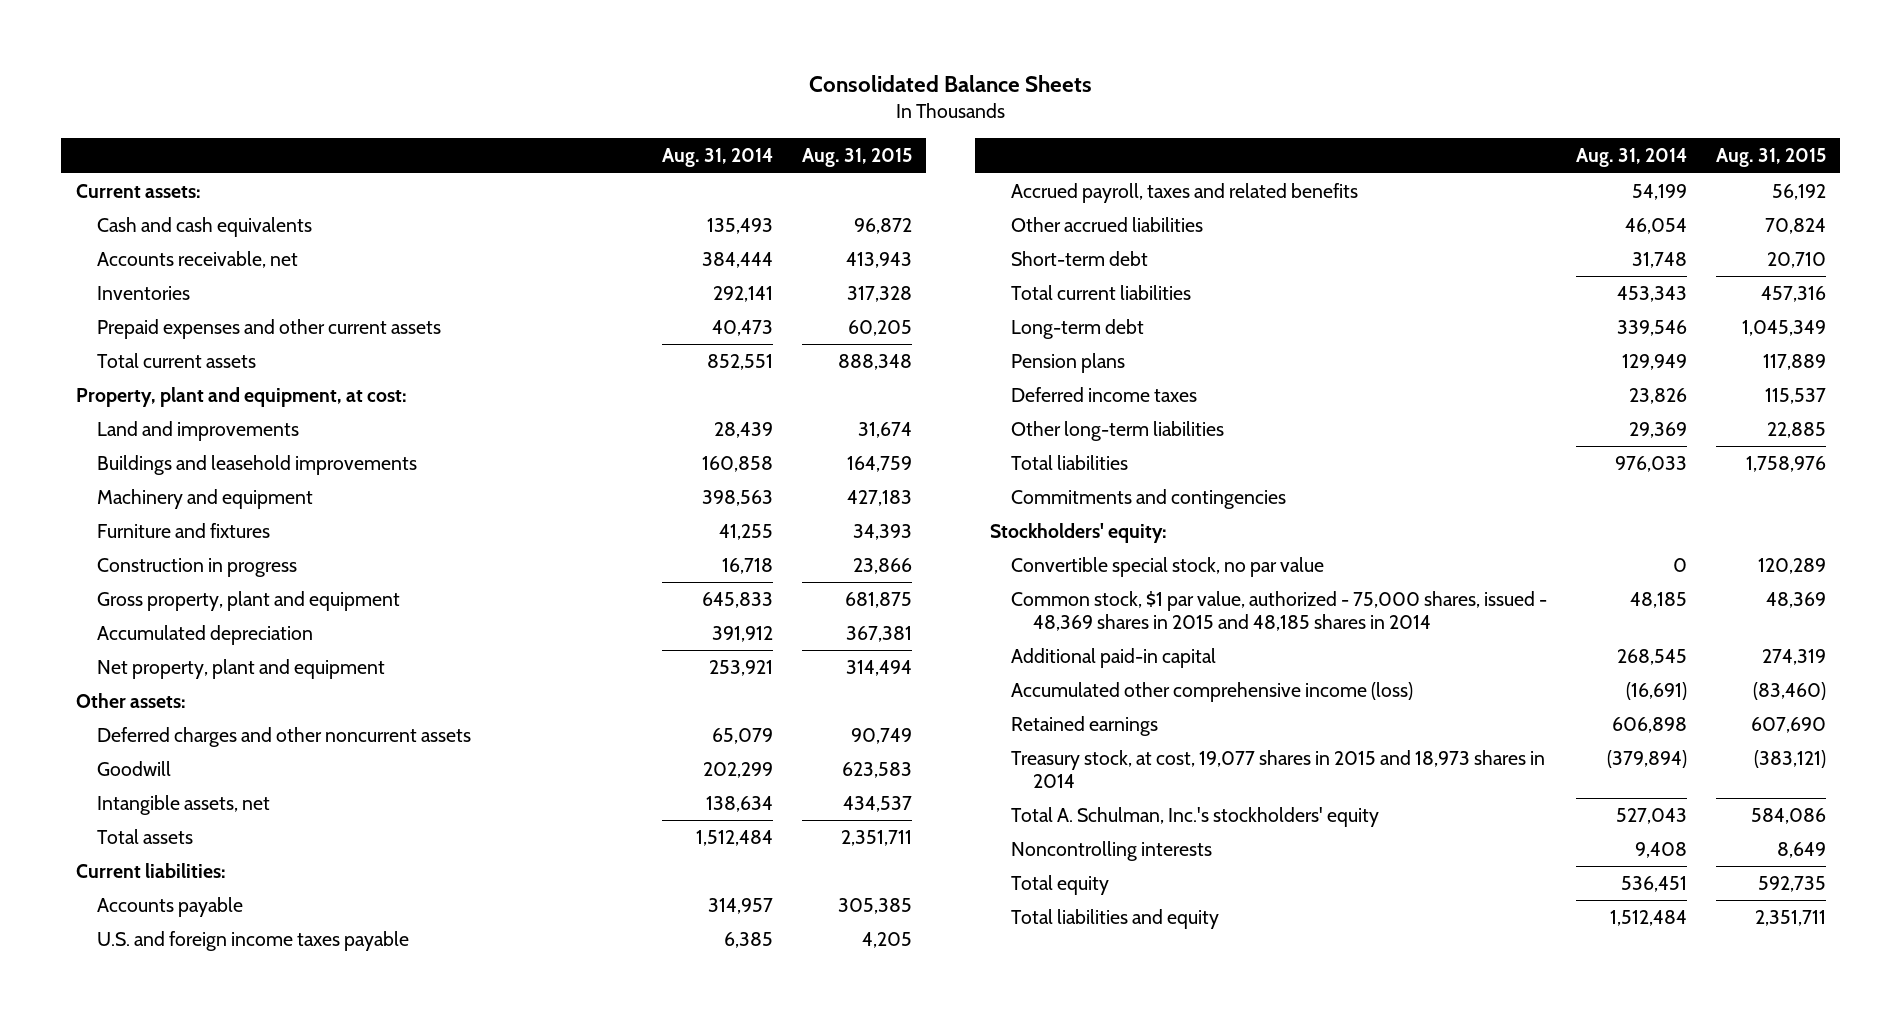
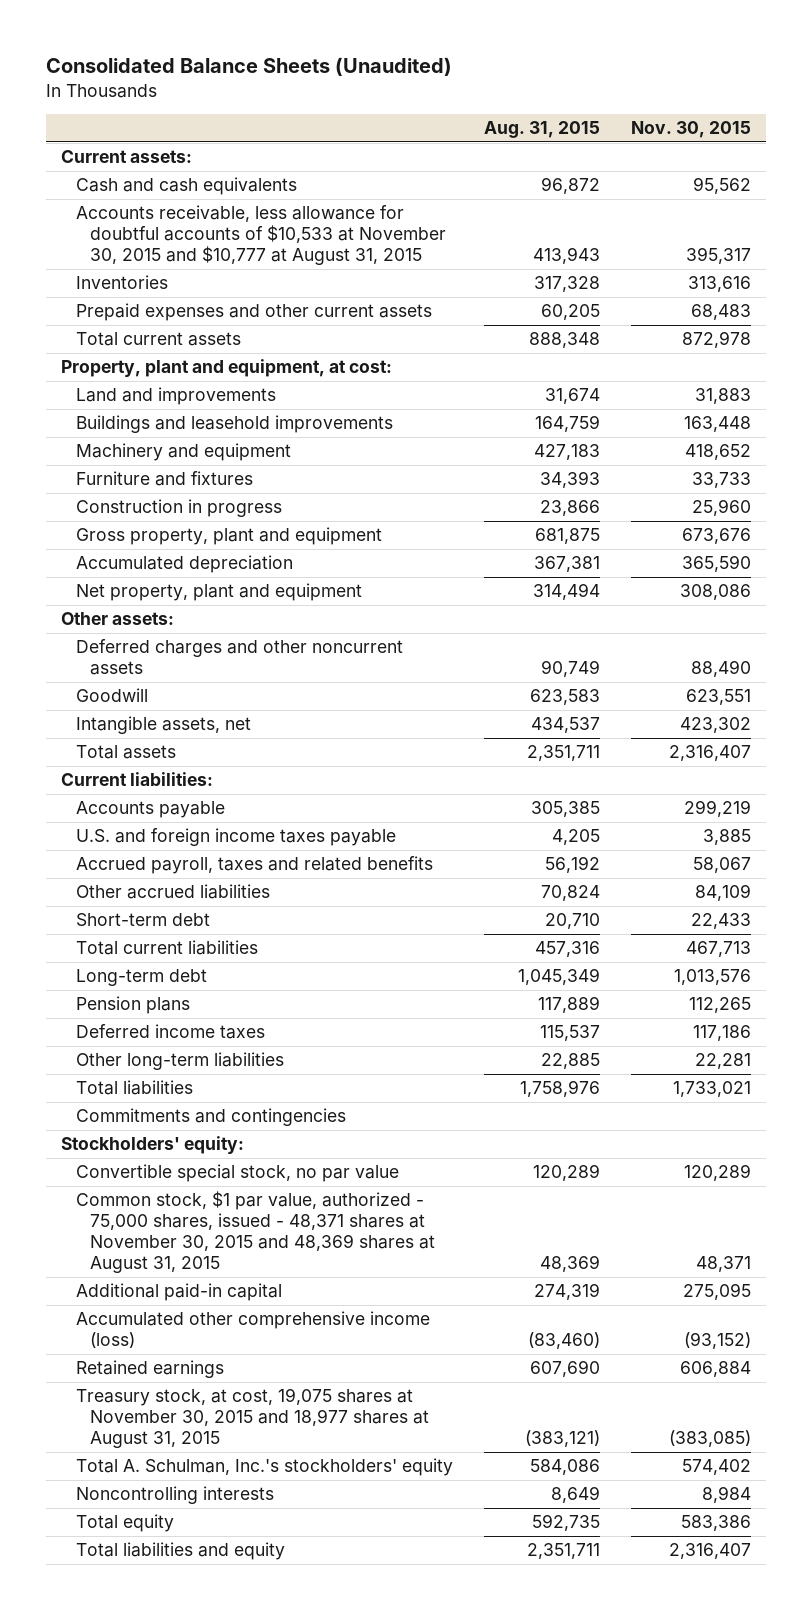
[808,74,1092,92] Consolidated Balance Sheets -> [45,57,452,77] Consolidated Balance Sheets (Unaudited)
[662,148,774,168] Aug. 31, 2014 -> none
none -> [630,121,751,139] Nov. 30, 2015
[97,251,299,269] Accounts receivable, net -> [75,205,447,266] Accounts receivable, less allowance for doubtful accounts of $10,533 at November 30, 2015 and $10,777 at August 31, 2015
[1011,591,1548,632] Common stock, $1 par value, authorized - 75,000 shares, issued - 48,369 shares in 2015 and 48,185 shares in 2014 -> [75,1191,436,1274] Common stock, $1 par value, authorized - 75,000 shares, issued - 48,371 shares at November 30, 2015 and 48,369 shares at August 31, 2015
[1011,750,1546,789] Treasury stock, at cost, 19,077 shares in 2015 and 18,973 shares in 2014 -> [75,1388,430,1449] Treasury stock, at cost, 19,075 shares at November 30, 2015 and 18,977 shares at August 31, 2015

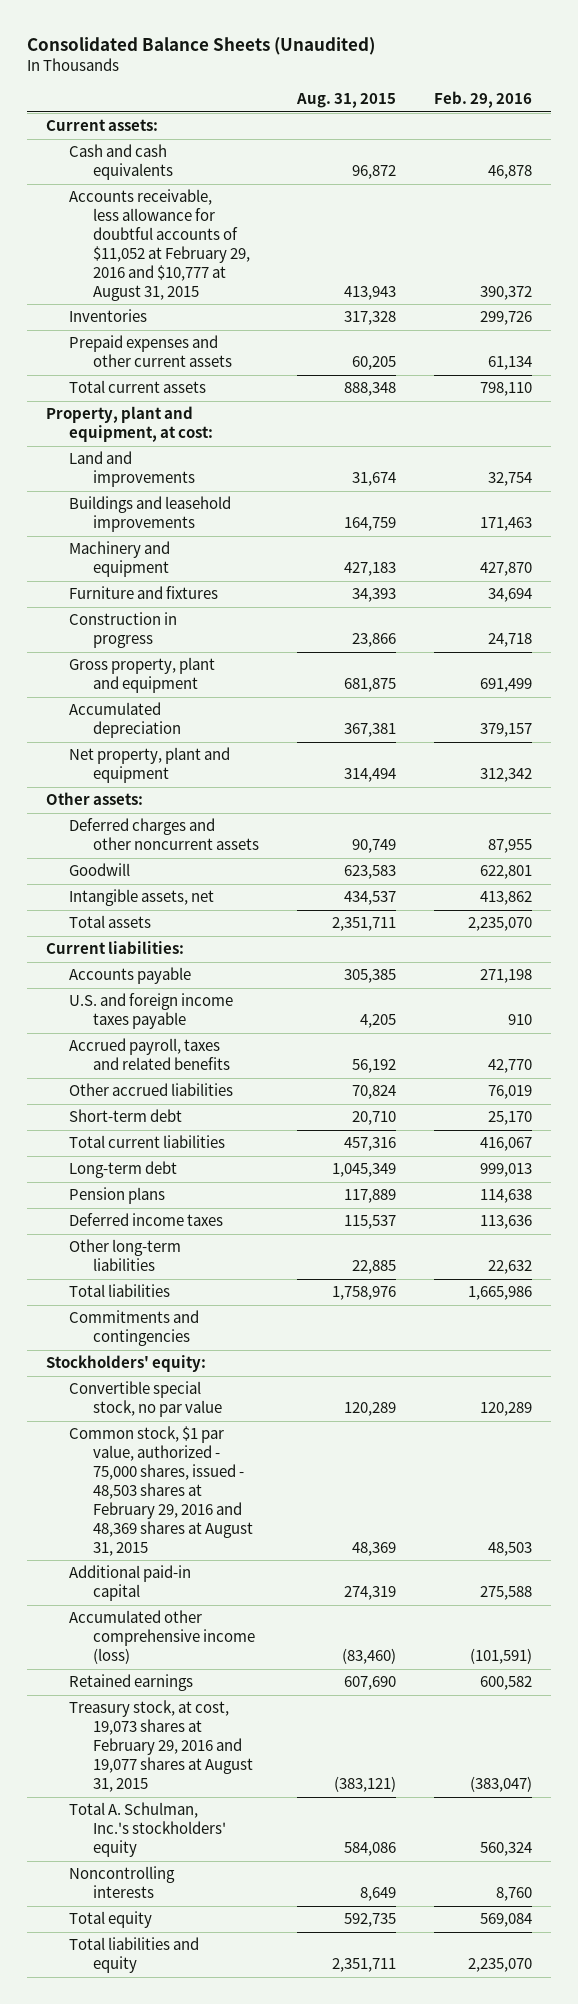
[630,121,751,139] Nov. 30, 2015 -> none
none -> [433,91,532,109] Feb. 29, 2016
[75,205,447,266] Accounts receivable, less allowance for doubtful accounts of $10,533 at November 30, 2015 and $10,777 at August 31, 2015 -> [69,189,250,301] Accounts receivable, less allowance for doubtful accounts of $11,052 at February 29, 2016 and $10,777 at August 31, 2015
[75,1191,436,1274] Common stock, $1 par value, authorized - 75,000 shares, issued - 48,371 shares at November 30, 2015 and 48,369 shares at August 31, 2015 -> [69,1426,253,1556] Common stock, $1 par value, authorized - 75,000 shares, issued - 48,503 shares at February 29, 2016 and 48,369 shares at August 31, 2015
[75,1388,430,1449] Treasury stock, at cost, 19,075 shares at November 30, 2015 and 18,977 shares at August 31, 2015 -> [69,1700,253,1793] Treasury stock, at cost, 19,073 shares at February 29, 2016 and 19,077 shares at August 31, 2015

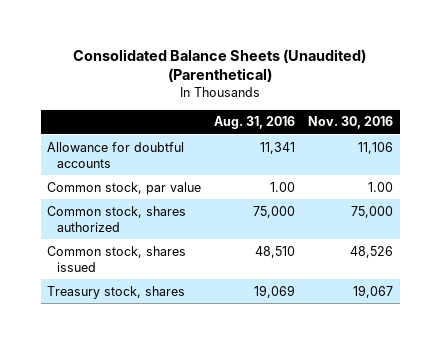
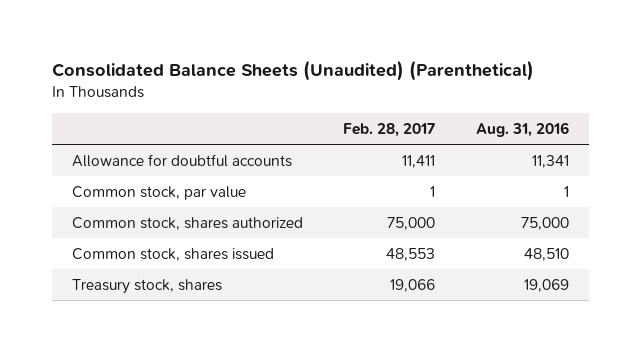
[308,116,394,130] Nov. 30, 2016 -> none
none -> [343,122,436,137] Feb. 28, 2017
[270,181,296,192] 1.00 -> [563,185,569,197] 1

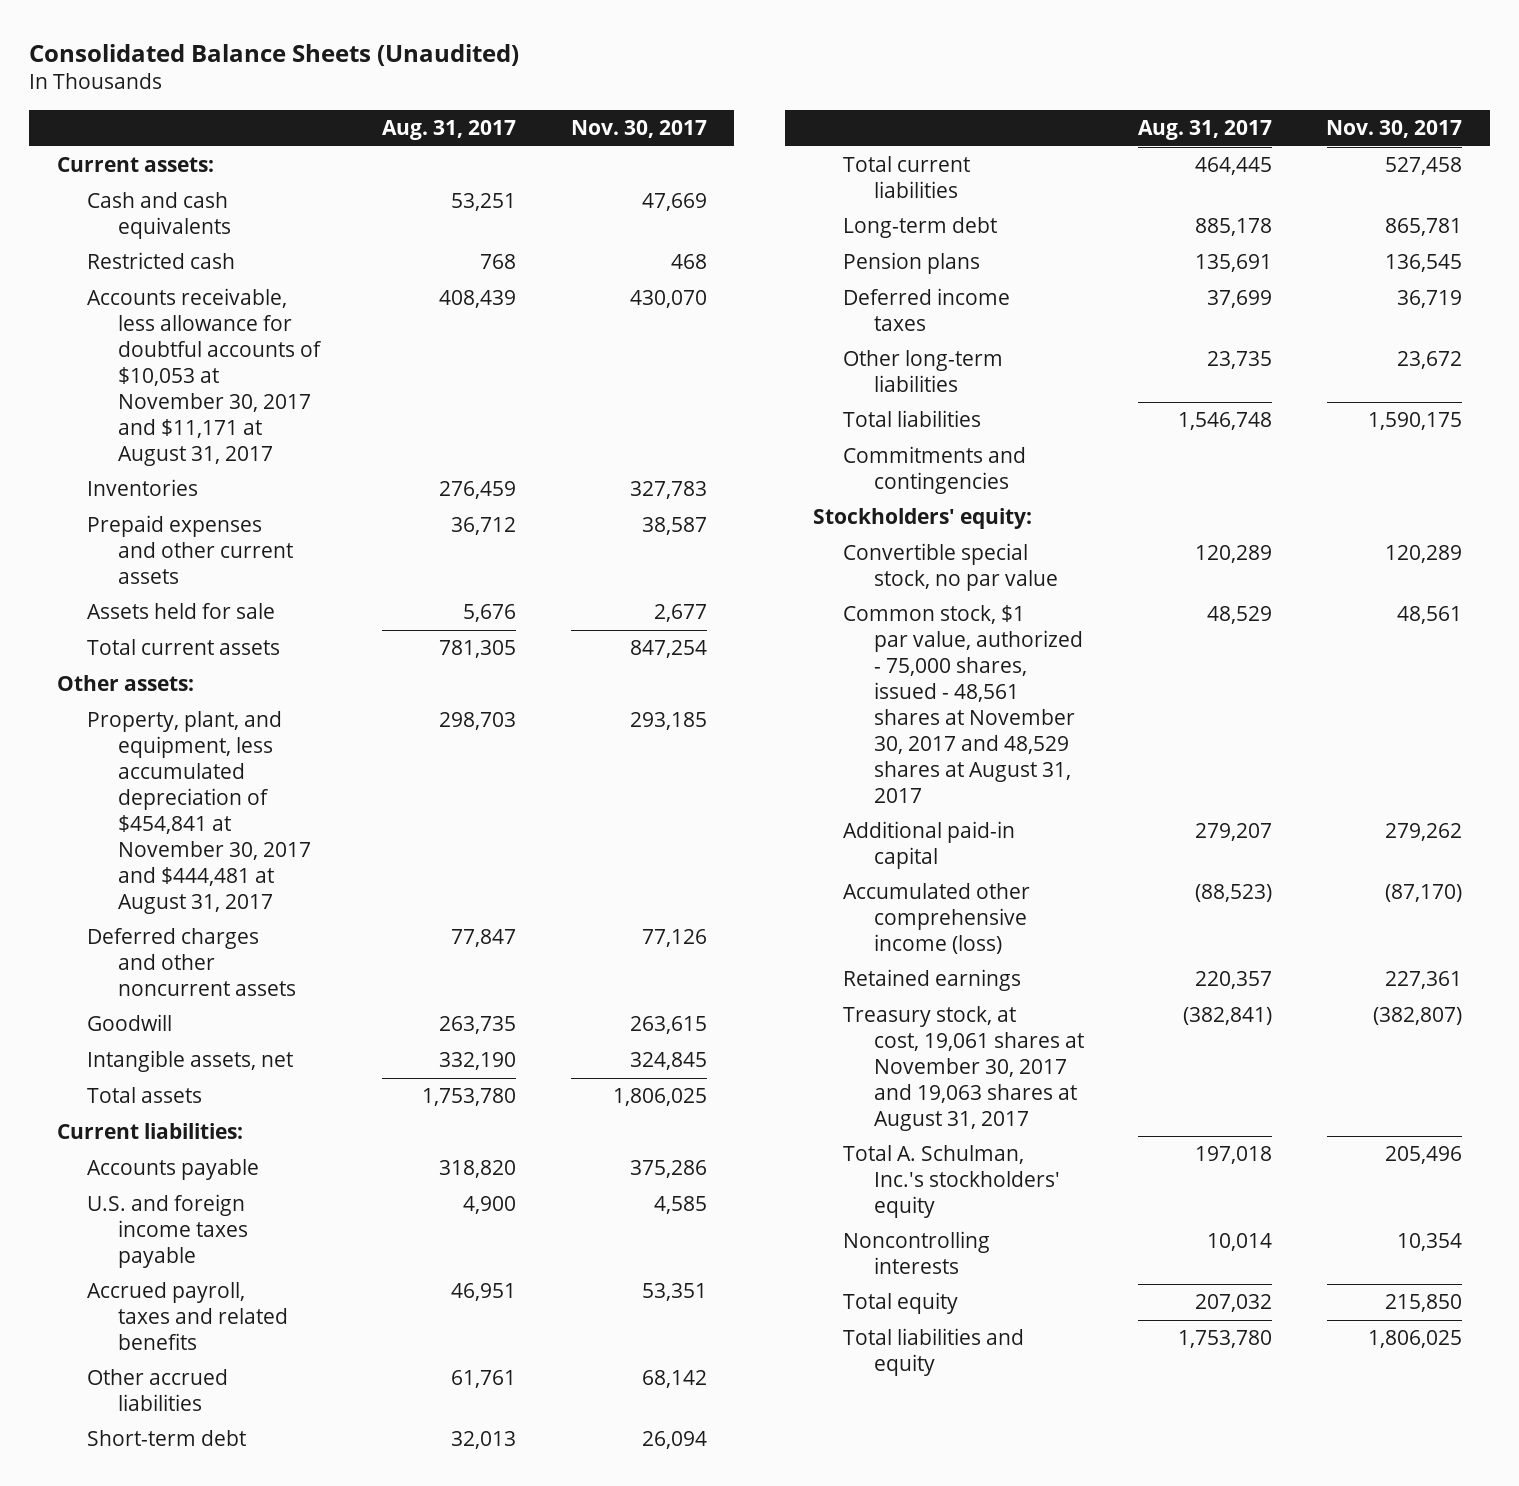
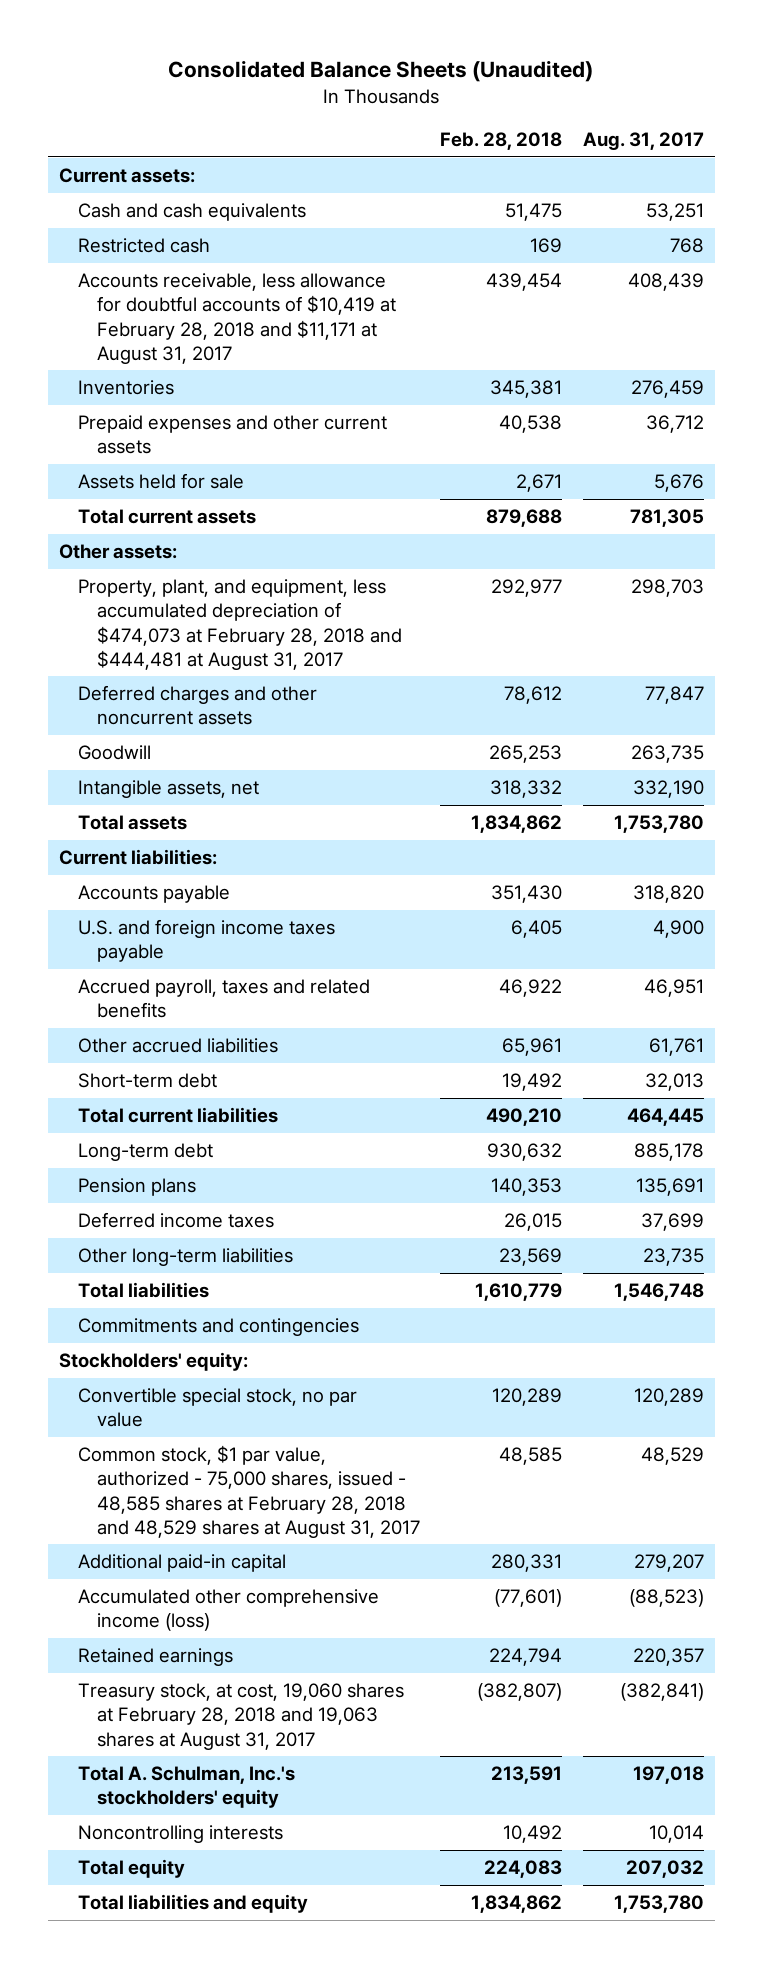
[570,120,707,139] Nov. 30, 2017 -> none
none -> [440,131,563,150] Feb. 28, 2018
[87,288,322,466] Accounts receivable, less allowance for doubtful accounts of $10,053 at November 30, 2017 and $11,171 at August 31, 2017 -> [77,273,396,364] Accounts receivable, less allowance for doubtful accounts of $10,419 at February 28, 2018 and $11,171 at August 31, 2017
[87,711,311,914] Property, plant, and equipment, less accumulated depreciation of $454,841 at November 30, 2017 and $444,481 at August 31, 2017 -> [77,579,402,670] Property, plant, and equipment, less accumulated depreciation of $474,073 at February 28, 2018 and $444,481 at August 31, 2017
[843,605,1083,803] Common stock, $1 par value, authorized - 75,000 shares, issued - 48,561 shares at November 30, 2017 and 48,529 shares at August 31, 2017 -> [77,1445,420,1538] Common stock, $1 par value, authorized - 75,000 shares, issued - 48,585 shares at February 28, 2018 and 48,529 shares at August 31, 2017
[843,1006,1084,1131] Treasury stock, at cost, 19,061 shares at November 30, 2017 and 19,063 shares at August 31, 2017 -> [77,1683,404,1750] Treasury stock, at cost, 19,060 shares at February 28, 2018 and 19,063 shares at August 31, 2017

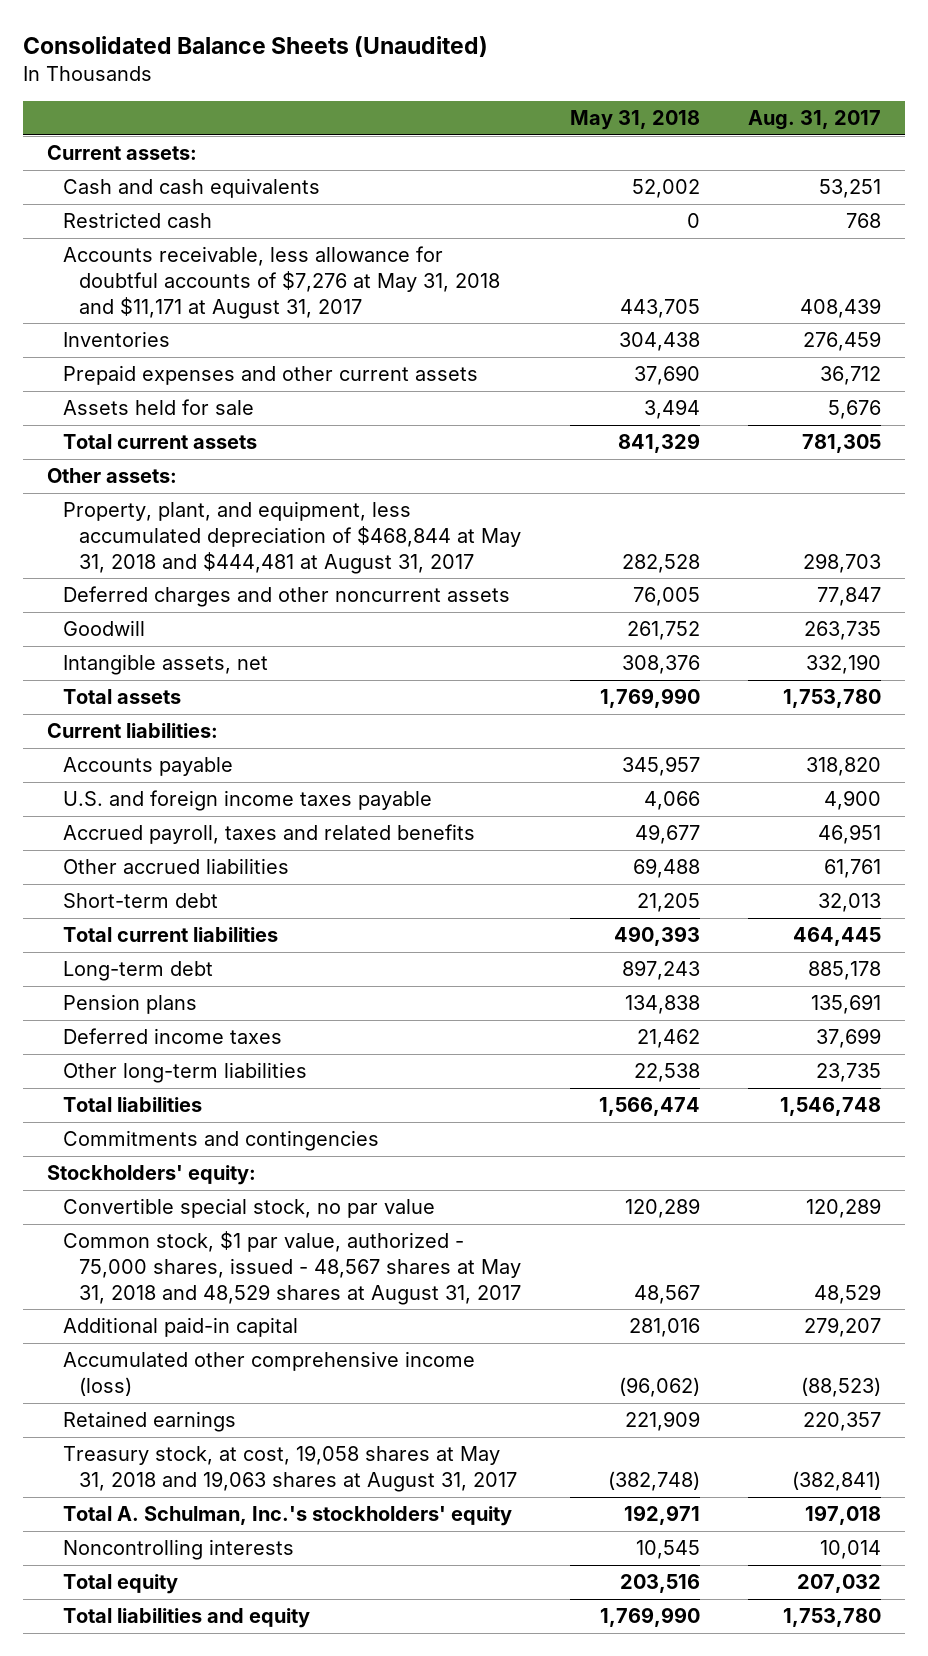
[440,131,563,150] Feb. 28, 2018 -> none
none -> [569,110,700,131] May 31, 2018
[77,273,396,364] Accounts receivable, less allowance for doubtful accounts of $10,419 at February 28, 2018 and $11,171 at August 31, 2017 -> [63,246,501,319] Accounts receivable, less allowance for doubtful accounts of $7,276 at May 31, 2018 and $11,171 at August 31, 2017
[77,579,402,670] Property, plant, and equipment, less accumulated depreciation of $474,073 at February 28, 2018 and $444,481 at August 31, 2017 -> [63,501,522,574] Property, plant, and equipment, less accumulated depreciation of $468,844 at May 31, 2018 and $444,481 at August 31, 2017
[77,1445,420,1538] Common stock, $1 par value, authorized - 75,000 shares, issued - 48,585 shares at February 28, 2018 and 48,529 shares at August 31, 2017 -> [63,1231,522,1305] Common stock, $1 par value, authorized - 75,000 shares, issued - 48,567 shares at May 31, 2018 and 48,529 shares at August 31, 2017
[77,1683,404,1750] Treasury stock, at cost, 19,060 shares at February 28, 2018 and 19,063 shares at August 31, 2017 -> [63,1445,518,1492] Treasury stock, at cost, 19,058 shares at May 31, 2018 and 19,063 shares at August 31, 2017

